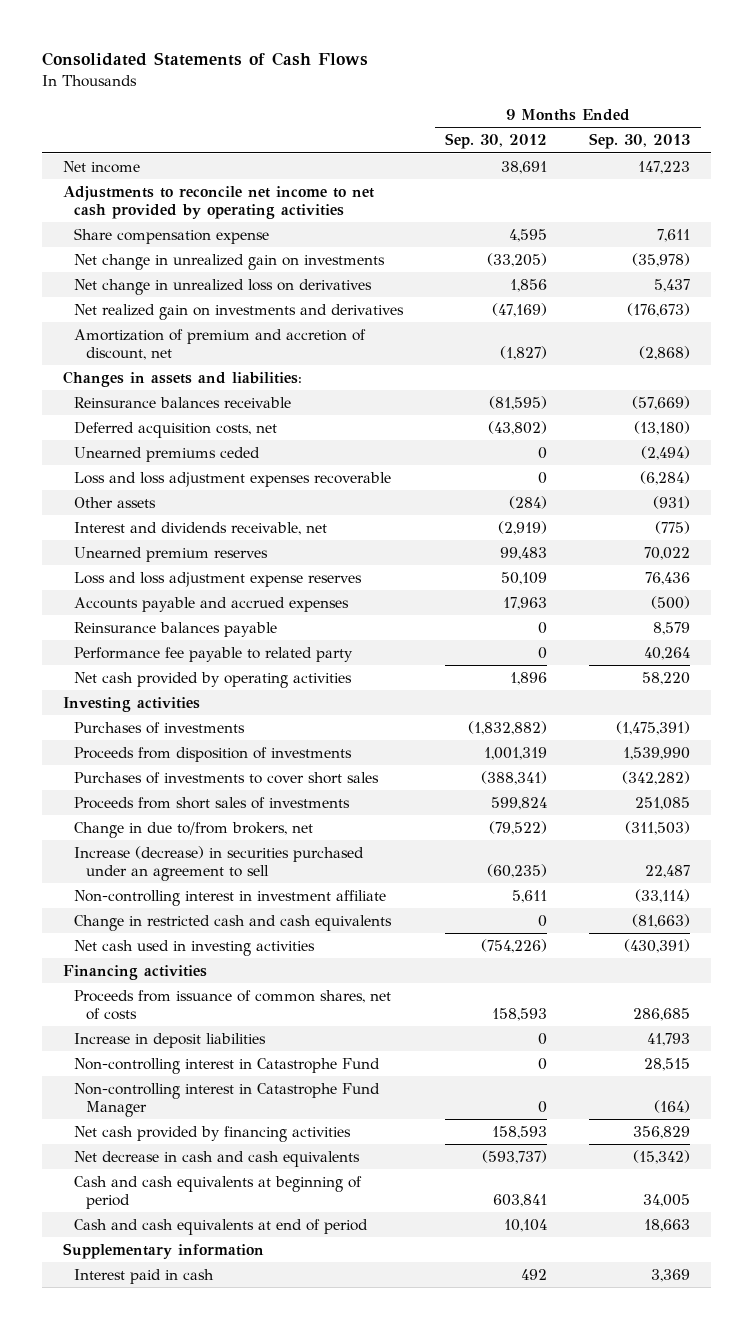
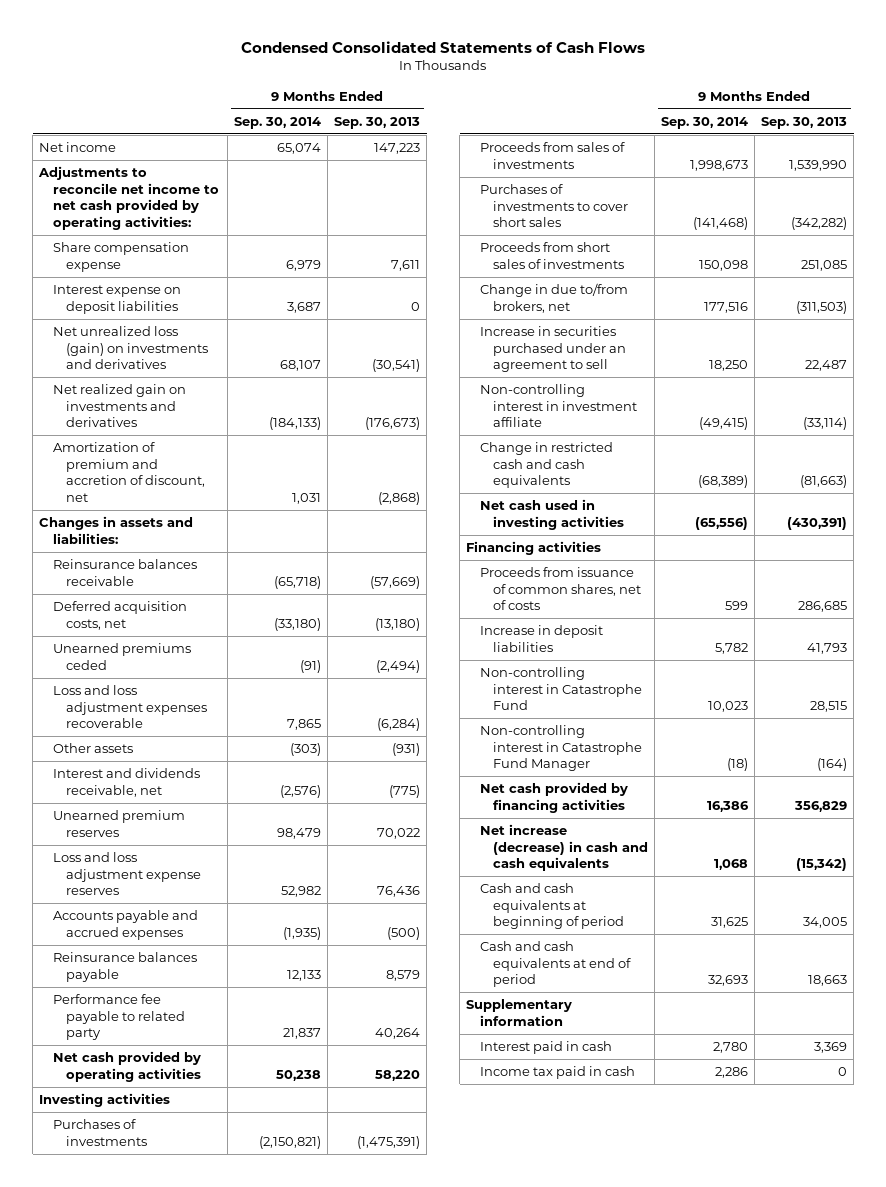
[41,52,368,67] Consolidated Statements of Cash Flows -> [241,40,646,53] Condensed Consolidated Statements of Cash Flows
[445,133,548,150] Sep. 30, 2012 -> none
none -> [234,116,322,129] Sep. 30, 2014
[62,186,374,219] Adjustments to reconcile net income to net cash provided by operating activities -> [38,166,219,230] Adjustments to reconcile net income to net cash provided by operating activities:
[74,279,373,296] Net change in unrealized loss on derivatives -> none
none -> [52,285,181,314] Interest expense on deposit liabilities
[74,254,386,271] Net change in unrealized gain on investments -> [52,326,209,370] Net unrealized loss (gain) on investments and derivatives
[632,253,691,268] (35,978) -> [372,359,421,373] (30,541)
[74,747,353,763] Proceeds from disposition of investments -> [479,142,625,169] Proceeds from sales of investments
[74,846,365,881] Increase (decrease) in securities purchased under an agreement to sell -> [479,326,627,373] Increase in securities purchased under an agreement to sell
[74,1151,361,1168] Net decrease in cash and cash equivalents -> [479,824,649,872] Net increase (decrease) in cash and cash equivalents
none -> [479,1066,635,1080] Income tax paid in cash

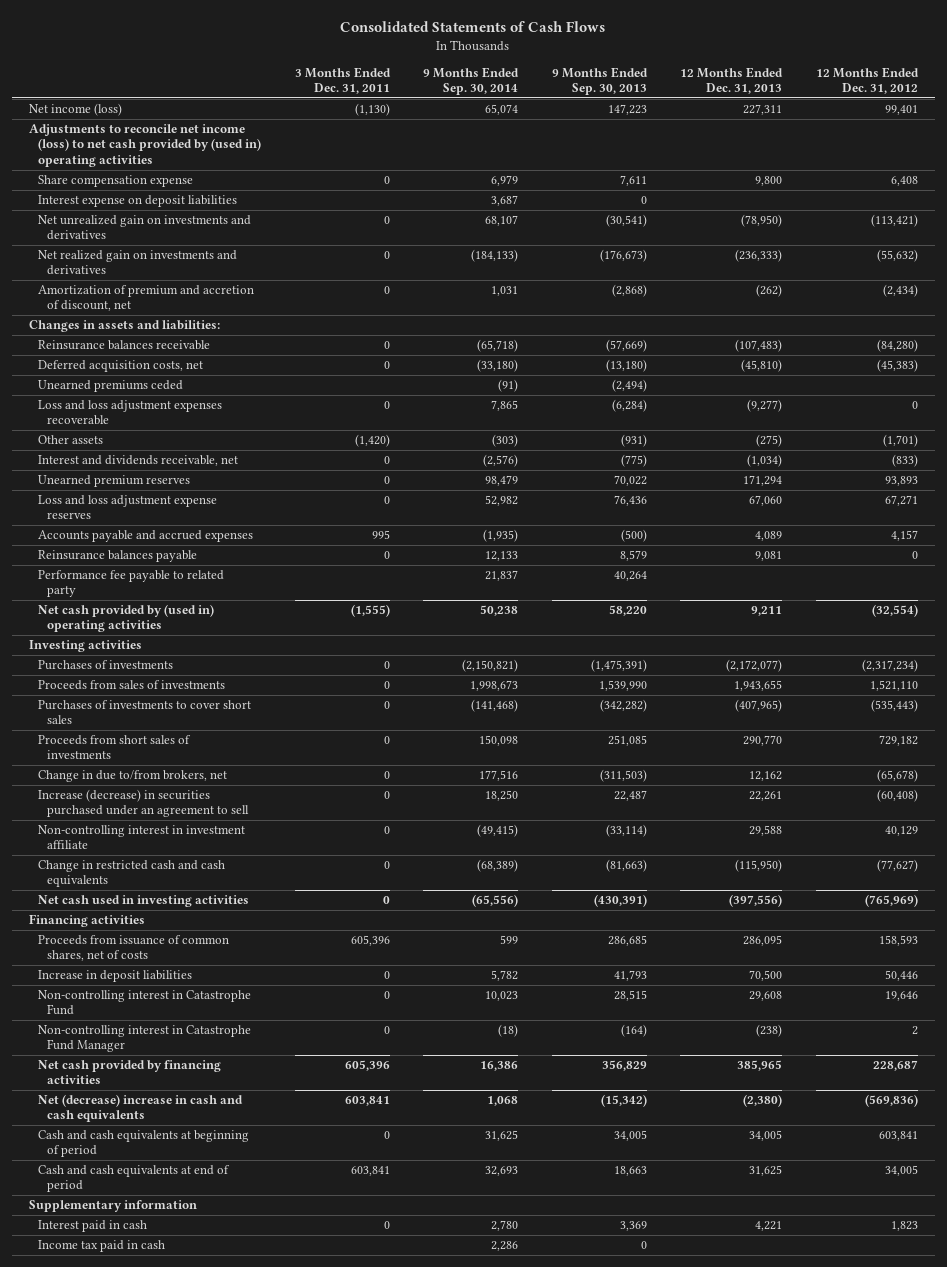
[241,40,646,53] Condensed Consolidated Statements of Cash Flows -> [340,21,606,33] Consolidated Statements of Cash Flows
none -> [294,66,391,95] 3 Months Ended Dec. 31, 2011
none -> [680,66,784,95] 12 Months Ended Dec. 31, 2013
none -> [815,66,919,95] 12 Months Ended Dec. 31, 2012
[39,142,117,153] Net income -> [29,102,123,116] Net income (loss)
[38,166,219,230] Adjustments to reconcile net income to net cash provided by operating activities: -> [29,123,262,167] Adjustments to reconcile net income (loss) to net cash provided by (used in) operating activities
[52,326,209,370] Net unrealized loss (gain) on investments and derivatives -> [38,214,252,241] Net unrealized gain on investments and derivatives
[52,1051,202,1082] Net cash provided by operating activities -> [38,603,215,633] Net cash provided by (used in) operating activities
[479,326,627,373] Increase in securities purchased under an agreement to sell -> [38,788,250,818] Increase (decrease) in securities purchased under an agreement to sell
[479,824,649,872] Net increase (decrease) in cash and cash equivalents -> [38,1093,244,1123] Net (decrease) increase in cash and cash equivalents

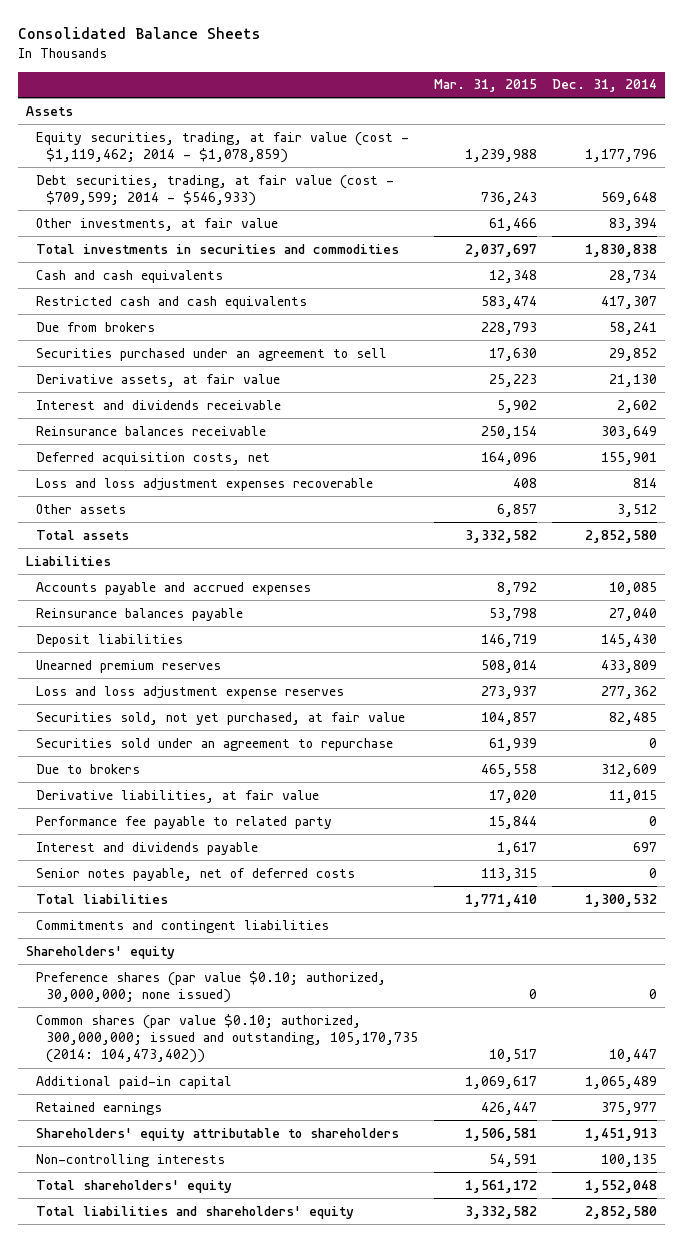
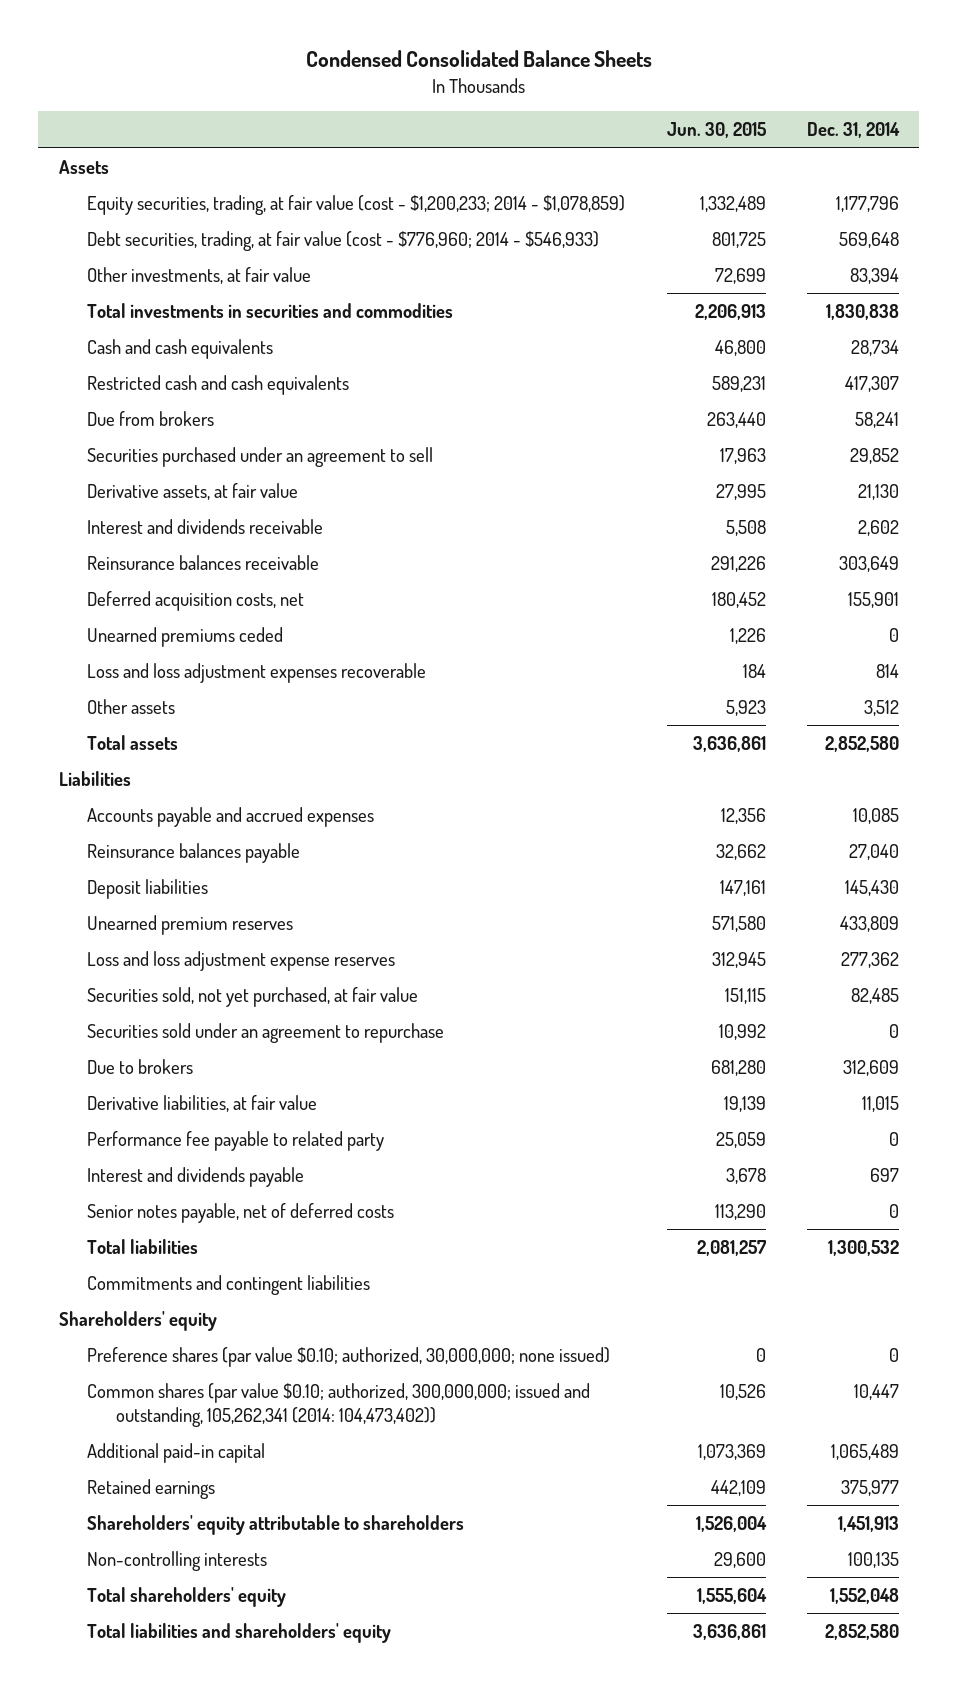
[17,27,261,40] Consolidated Balance Sheets -> [305,50,652,68] Condensed Consolidated Balance Sheets
[433,79,537,93] Mar. 31, 2015 -> none
none -> [666,122,766,139] Jun. 30, 2015
[35,131,409,164] Equity securities, trading, at fair value (cost - $1,119,462; 2014 - $1,078,859) -> [87,194,626,215] Equity securities, trading, at fair value (cost - $1,200,233; 2014 - $1,078,859)
[35,174,394,207] Debt securities, trading, at fair value (cost - $709,599; 2014 - $546,933) -> [87,230,600,251] Debt securities, trading, at fair value (cost - $776,960; 2014 - $546,933)
none -> [87,626,284,647] Unearned premiums ceded
[35,1013,419,1064] Common shares (par value $0.10; authorized, 300,000,000; issued and outstanding, 105,170,735 (2014: 104,473,402)) -> [87,1382,591,1428] Common shares (par value $0.10; authorized, 300,000,000; issued and outstanding, 105,262,341 (2014: 104,473,402))

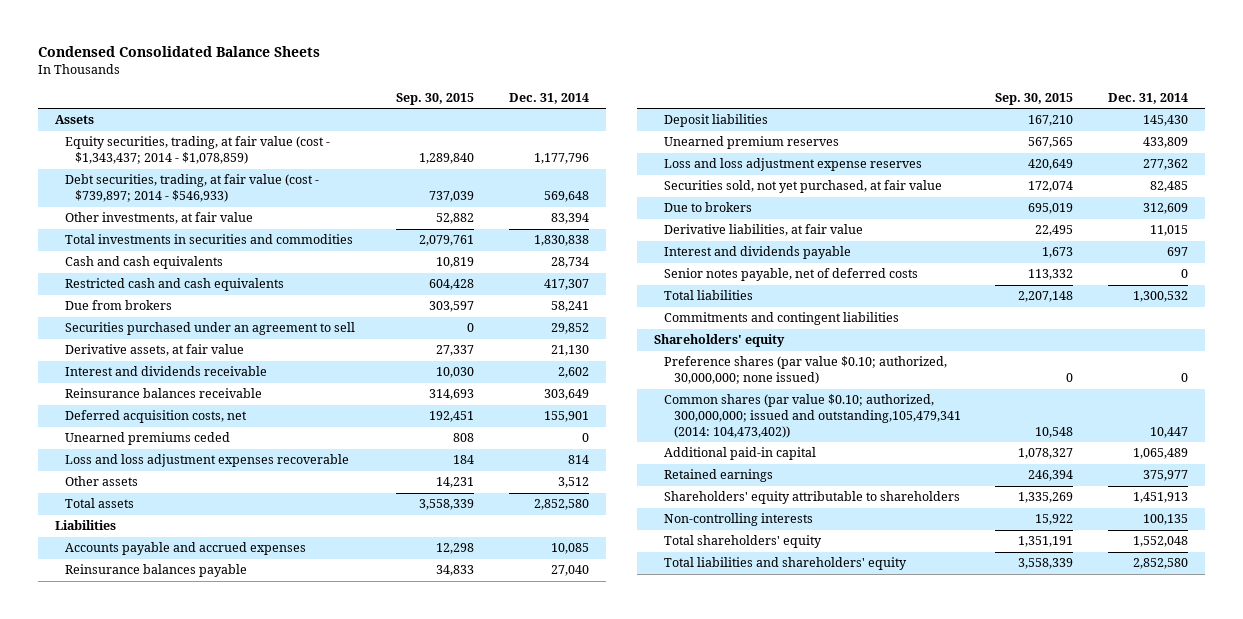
[666,122,766,139] Jun. 30, 2015 -> none
none -> [396,92,475,105] Sep. 30, 2015
[87,194,626,215] Equity securities, trading, at fair value (cost - $1,200,233; 2014 - $1,078,859) -> [64,136,330,165] Equity securities, trading, at fair value (cost - $1,343,437; 2014 - $1,078,859)
[87,230,600,251] Debt securities, trading, at fair value (cost - $776,960; 2014 - $546,933) -> [64,174,319,203] Debt securities, trading, at fair value (cost - $739,897; 2014 - $546,933)
[87,1022,445,1043] Securities sold under an agreement to repurchase -> none
[87,1130,385,1151] Performance fee payable to related party -> none
[87,1382,591,1428] Common shares (par value $0.10; authorized, 300,000,000; issued and outstanding, 105,262,341 (2014: 104,473,402)) -> [663,394,961,438] Common shares (par value $0.10; authorized, 300,000,000; issued and outstanding,105,479,341 (2014: 104,473,402))

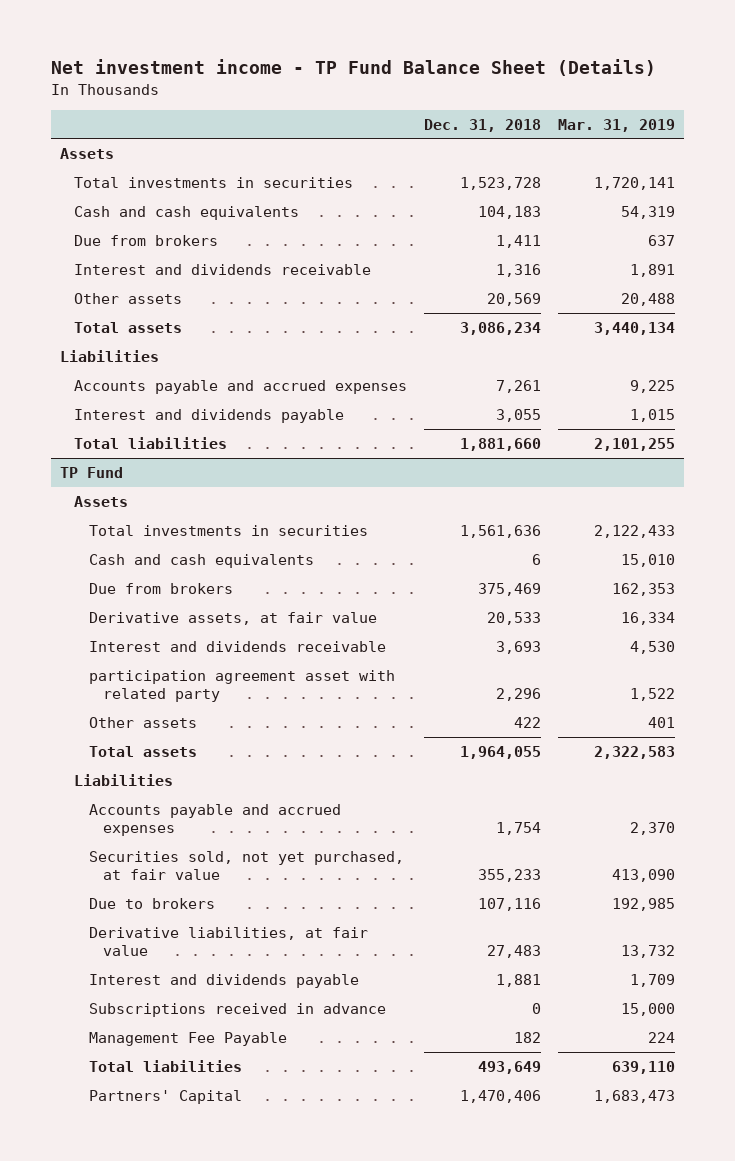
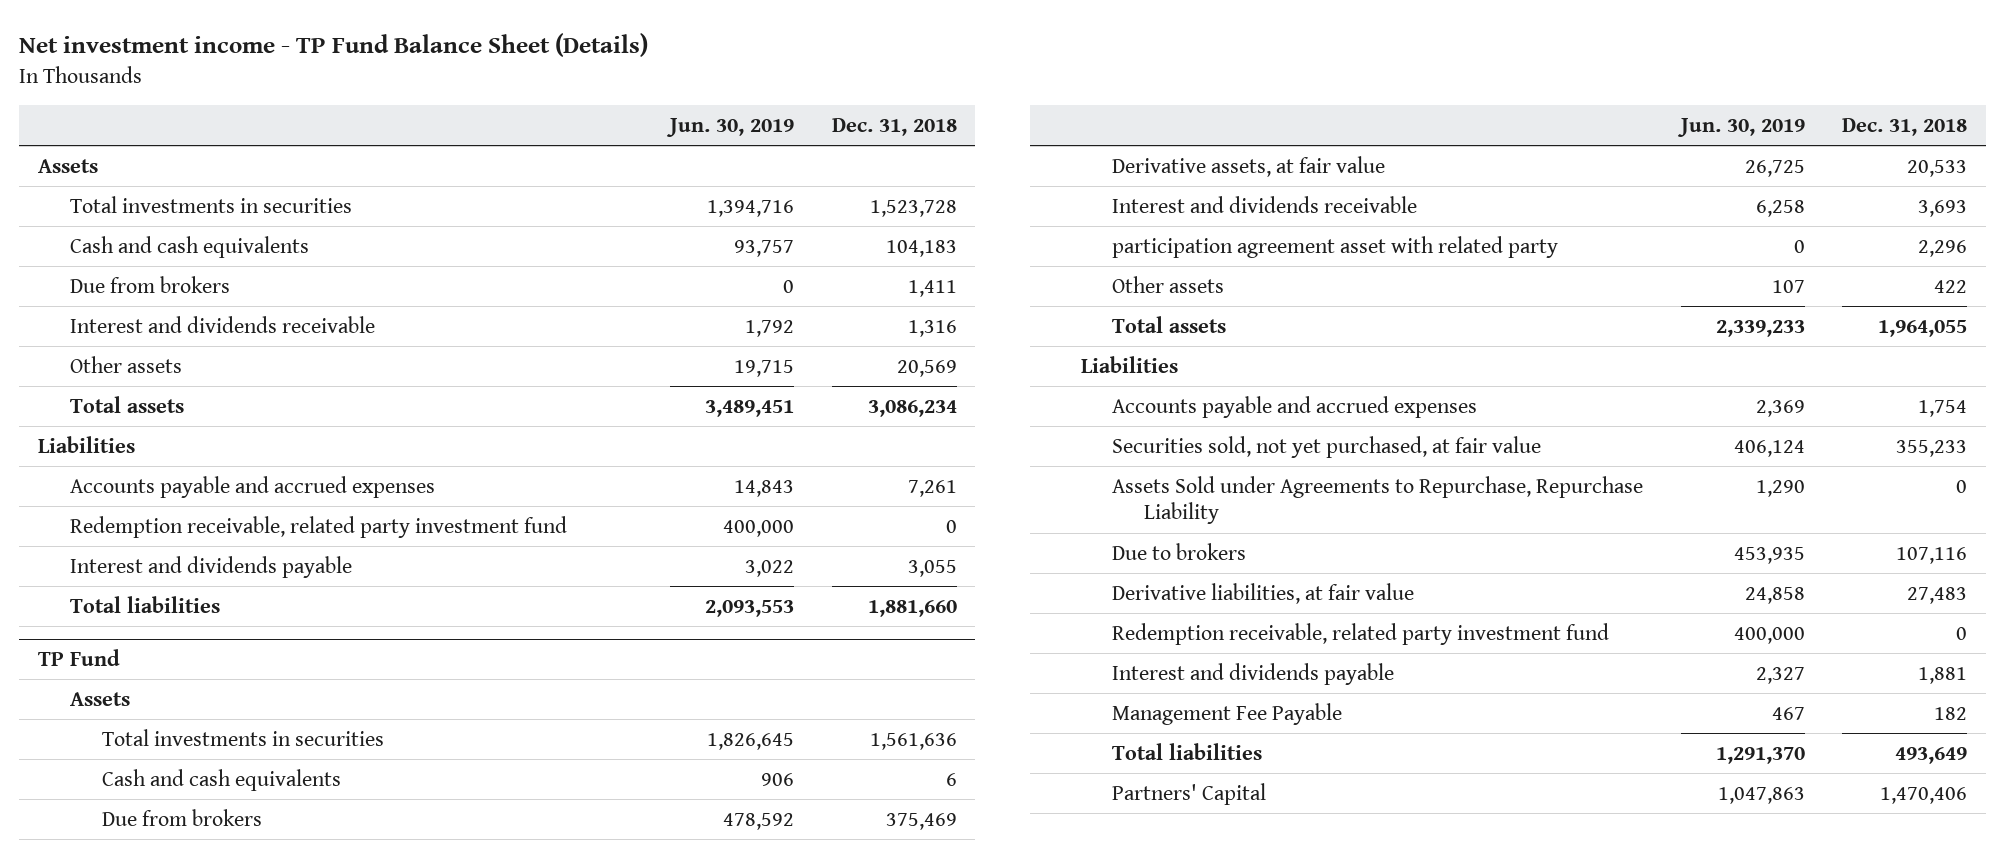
[558,118,676,132] Mar. 31, 2019 -> none
none -> [666,117,795,137] Jun. 30, 2019
none -> [69,516,567,539] Redemption receivable, related party investment fund
none -> [1112,476,1644,525] Assets Sold under Agreements to Repurchase, Repurchase Liability
none -> [1112,623,1610,646] Redemption receivable, related party investment fund
[88,1002,386,1017] Subscriptions received in advance -> none

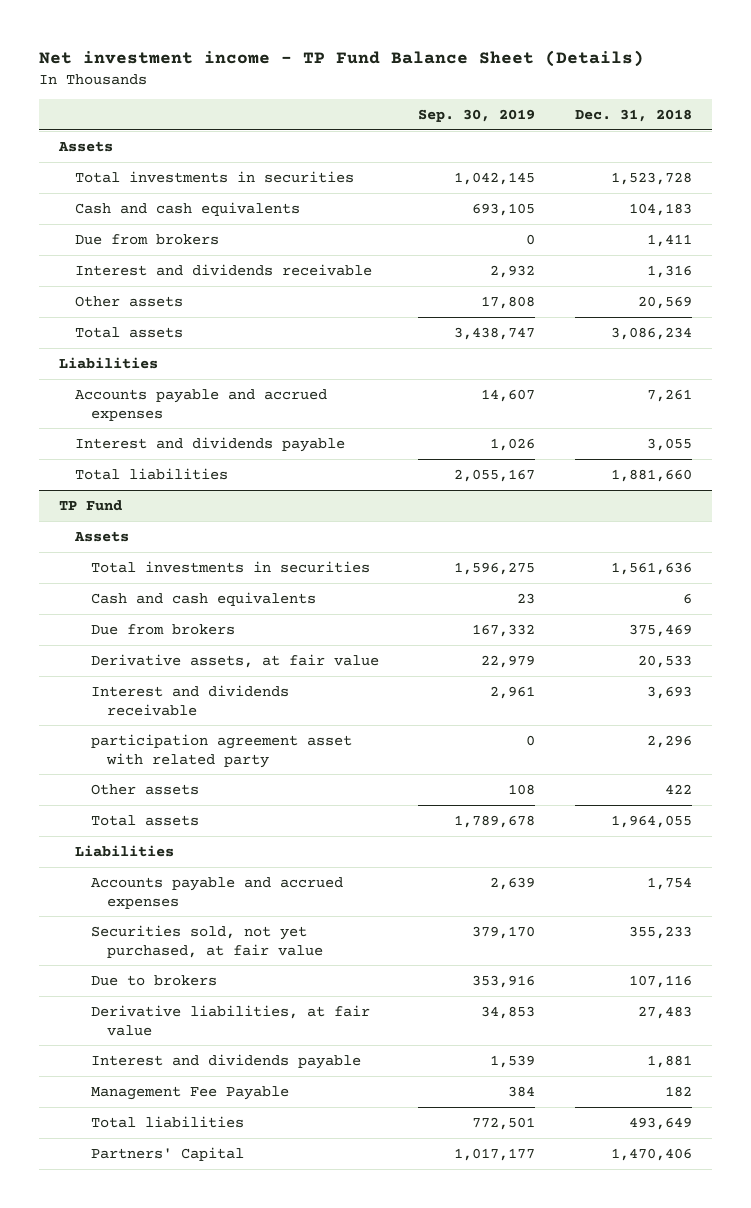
[666,117,795,137] Jun. 30, 2019 -> none
none -> [418,109,536,123] Sep. 30, 2019
[69,516,567,539] Redemption receivable, related party investment fund -> none
[1112,476,1644,525] Assets Sold under Agreements to Repurchase, Repurchase Liability -> none
[1112,623,1610,646] Redemption receivable, related party investment fund -> none

